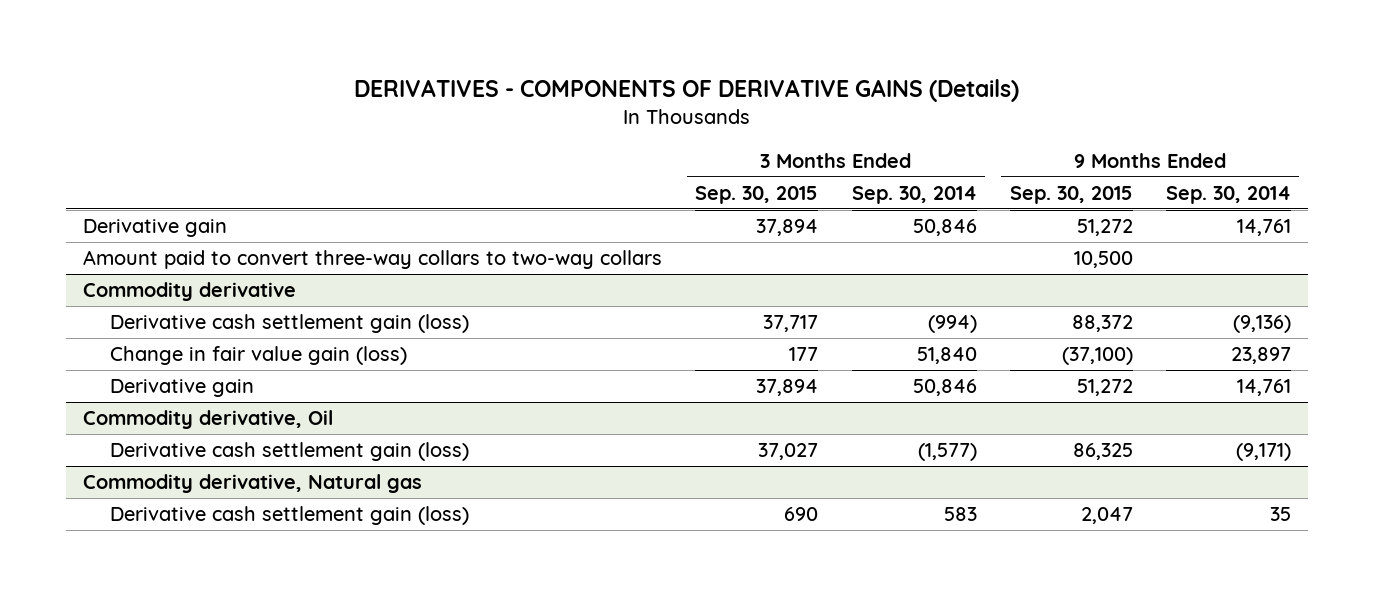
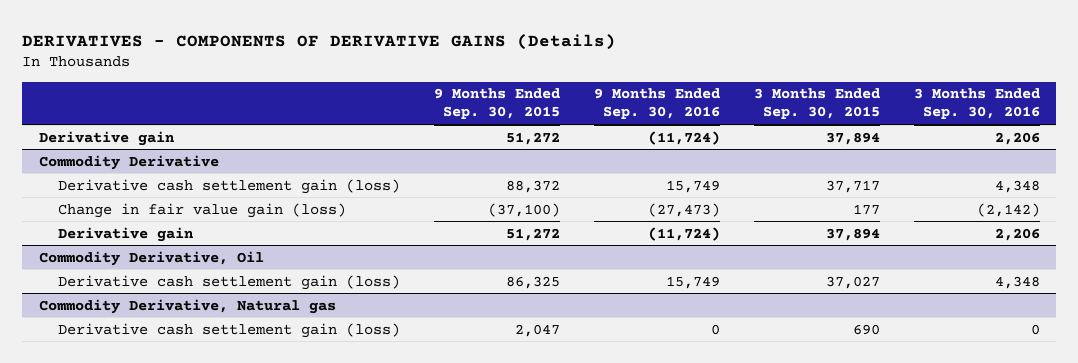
[851,185,977,204] Sep. 30, 2014 -> none
[1165,185,1291,204] Sep. 30, 2014 -> none
none -> [593,88,720,120] 9 Months Ended Sep. 30, 2016
none -> [913,88,1040,120] 3 Months Ended Sep. 30, 2016
[83,250,663,270] Amount paid to convert three-way collars to two-way collars -> none
[83,282,297,302] Commodity derivative -> [38,154,219,170] Commodity Derivative
[83,410,334,430] Commodity derivative, Oil -> [38,250,264,266] Commodity Derivative, Oil
[83,474,423,494] Commodity derivative, Natural gas -> [38,298,336,314] Commodity Derivative, Natural gas

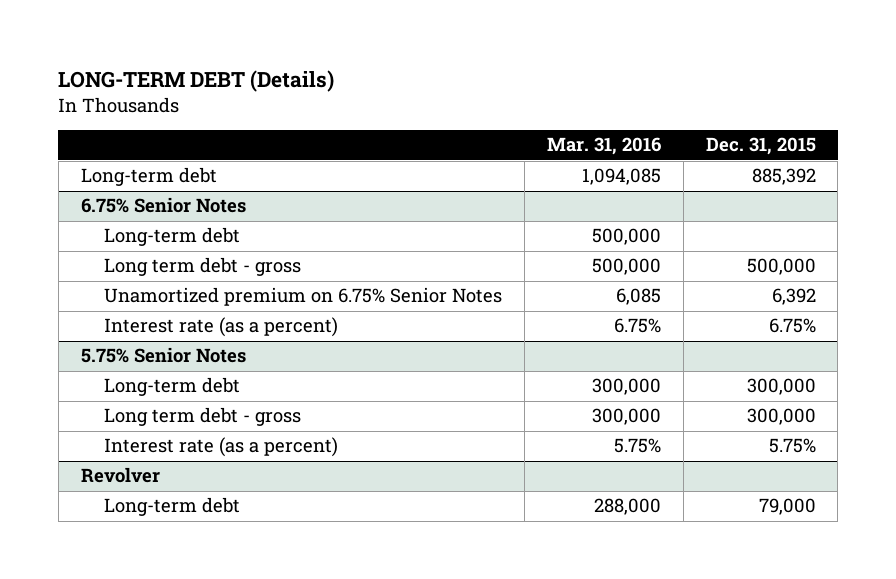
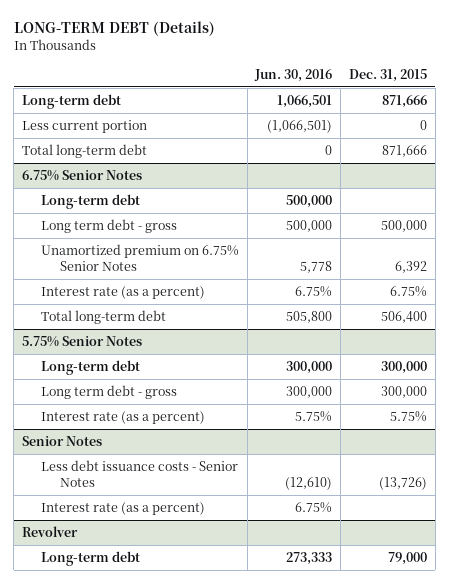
[546,137,661,156] Mar. 31, 2016 -> none
none -> [254,68,333,82] Jun. 30, 2016
[751,168,816,186] 885,392 -> [382,94,428,108] 871,666
none -> [22,119,148,133] Less current portion
none -> [22,143,148,158] Total long-term debt
none -> [40,309,166,324] Total long-term debt
none -> [22,435,103,446] Senior Notes
none -> [40,459,238,487] Less debt issuance costs - Senior Notes
none -> [40,501,205,515] Interest rate (as a percent)

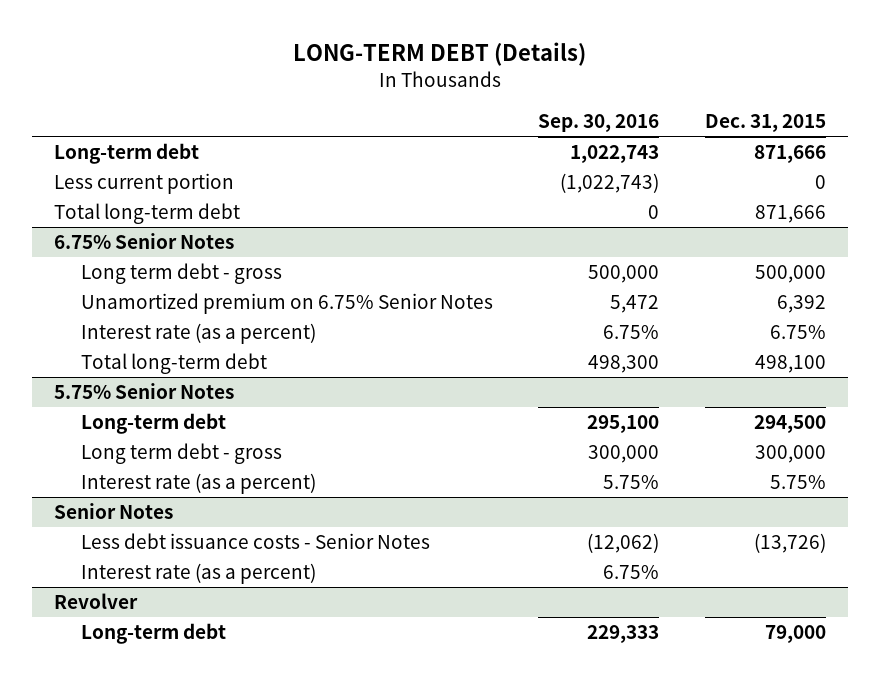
[254,68,333,82] Jun. 30, 2016 -> none
none -> [538,114,660,133] Sep. 30, 2016
[40,193,140,209] Long-term debt -> none
[381,310,428,323] 506,400 -> [754,354,826,373] 498,100
[381,360,428,374] 300,000 -> [753,414,826,433] 294,500

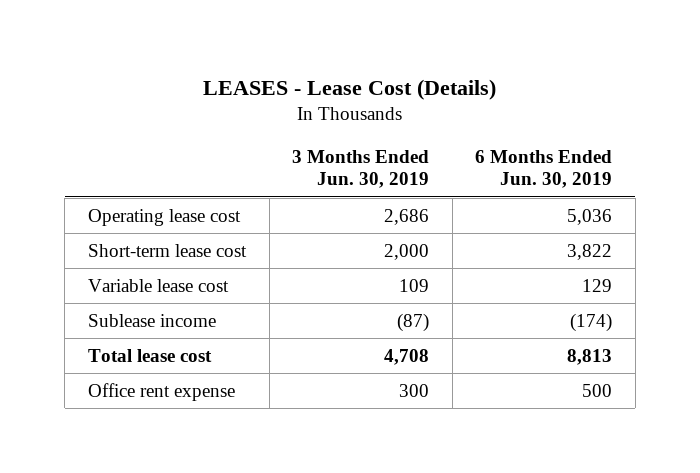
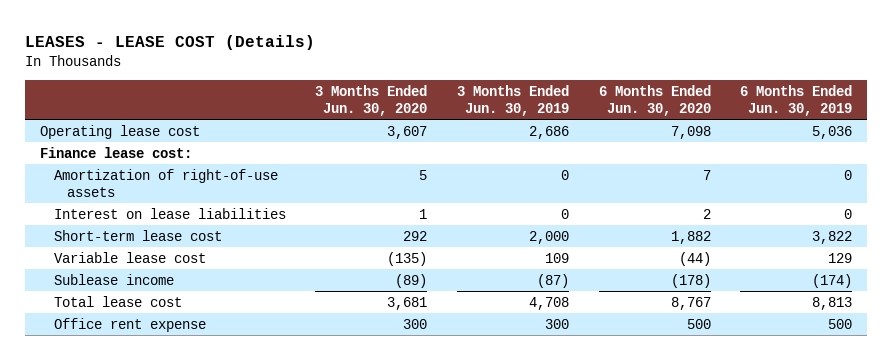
[203,78,497,100] LEASES - Lease Cost (Details) -> [25,35,316,51] LEASES - LEASE COST (Details)
none -> [315,84,428,117] 3 Months Ended Jun. 30, 2020
none -> [598,84,711,117] 6 Months Ended Jun. 30, 2020
none -> [40,146,193,158] Finance lease cost:
none -> [53,168,278,197] Amortization of right-of-use assets
none -> [53,207,286,219] Interest on lease liabilities

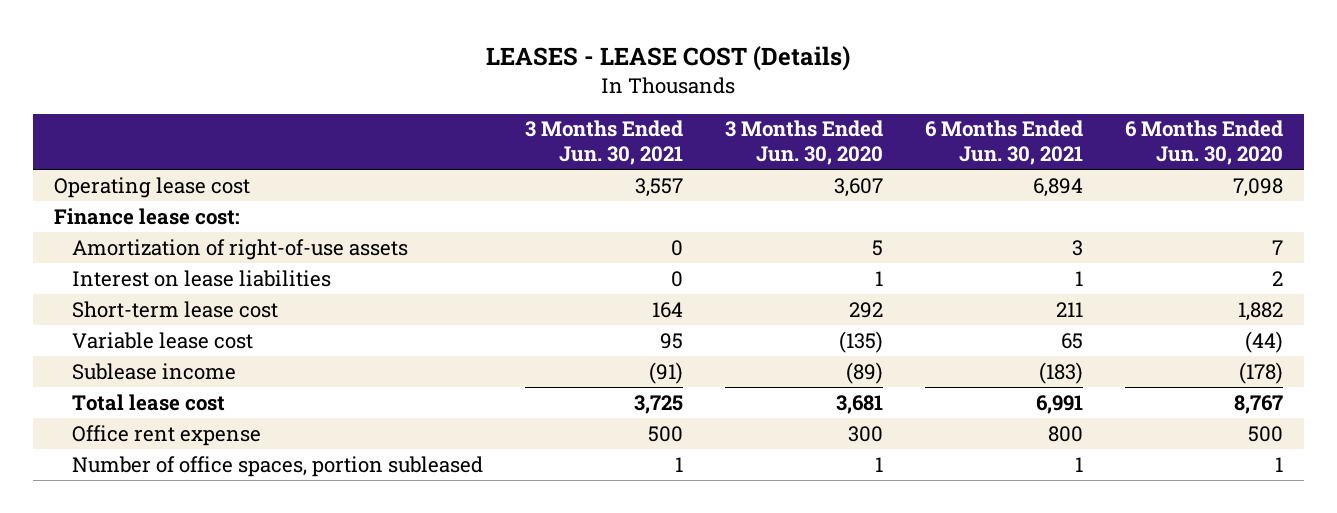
[457,84,570,117] 3 Months Ended Jun. 30, 2019 -> none
[740,84,853,117] 6 Months Ended Jun. 30, 2019 -> none
none -> [524,120,683,166] 3 Months Ended Jun. 30, 2021
none -> [925,120,1084,166] 6 Months Ended Jun. 30, 2021
none -> [71,455,483,477] Number of office spaces, portion subleased

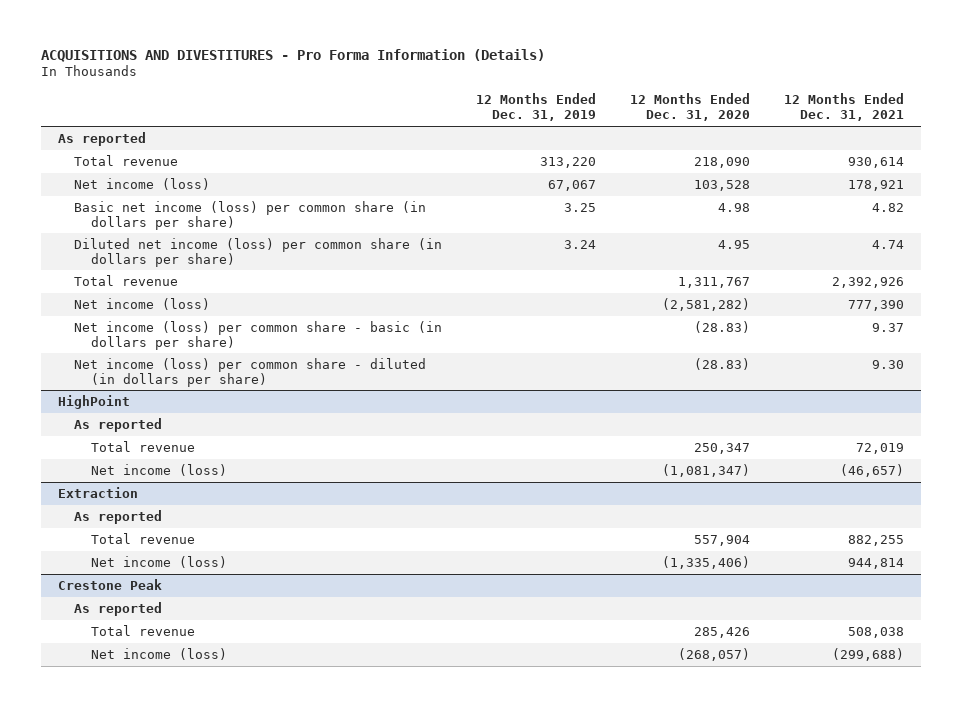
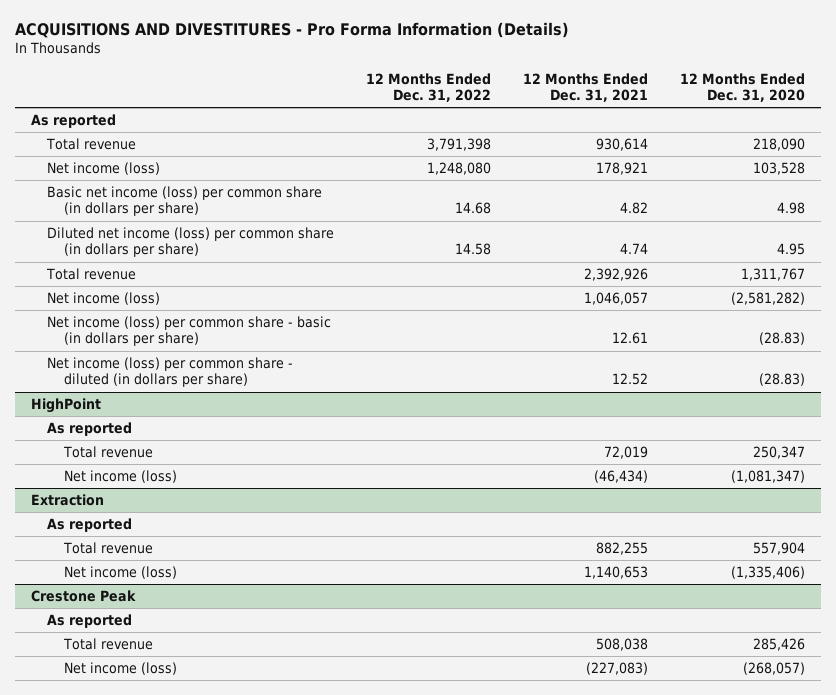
[476,93,597,122] 12 Months Ended Dec. 31, 2019 -> none
none -> [366,72,492,103] 12 Months Ended Dec. 31, 2022
[848,299,905,311] 777,390 -> [584,292,649,306] 1,046,057
[872,322,905,332] 9.37 -> [612,332,649,345] 12.61
[872,359,905,369] 9.30 -> [612,373,649,386] 12.52
[840,463,905,477] (46,657) -> [594,470,649,484] (46,434)
[848,557,905,569] 944,814 -> [584,566,649,580] 1,140,653
[832,647,905,661] (299,688) -> [586,662,649,676] (227,083)

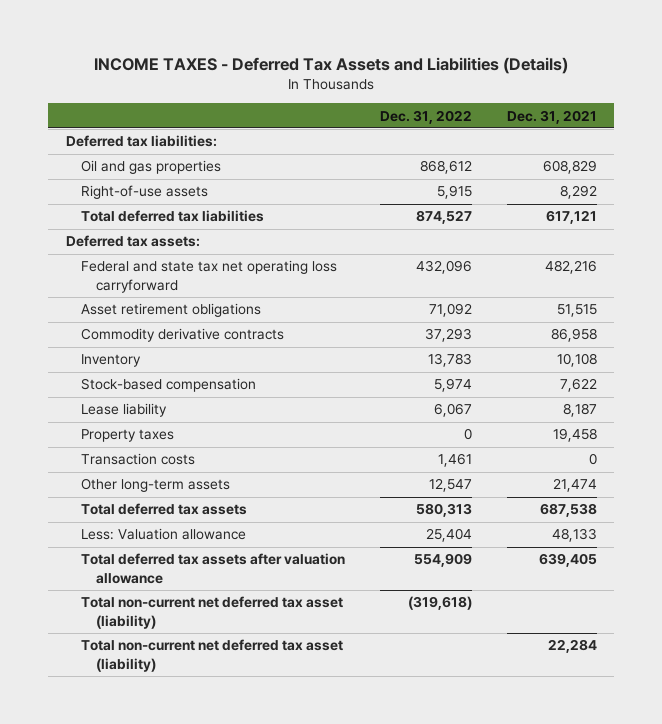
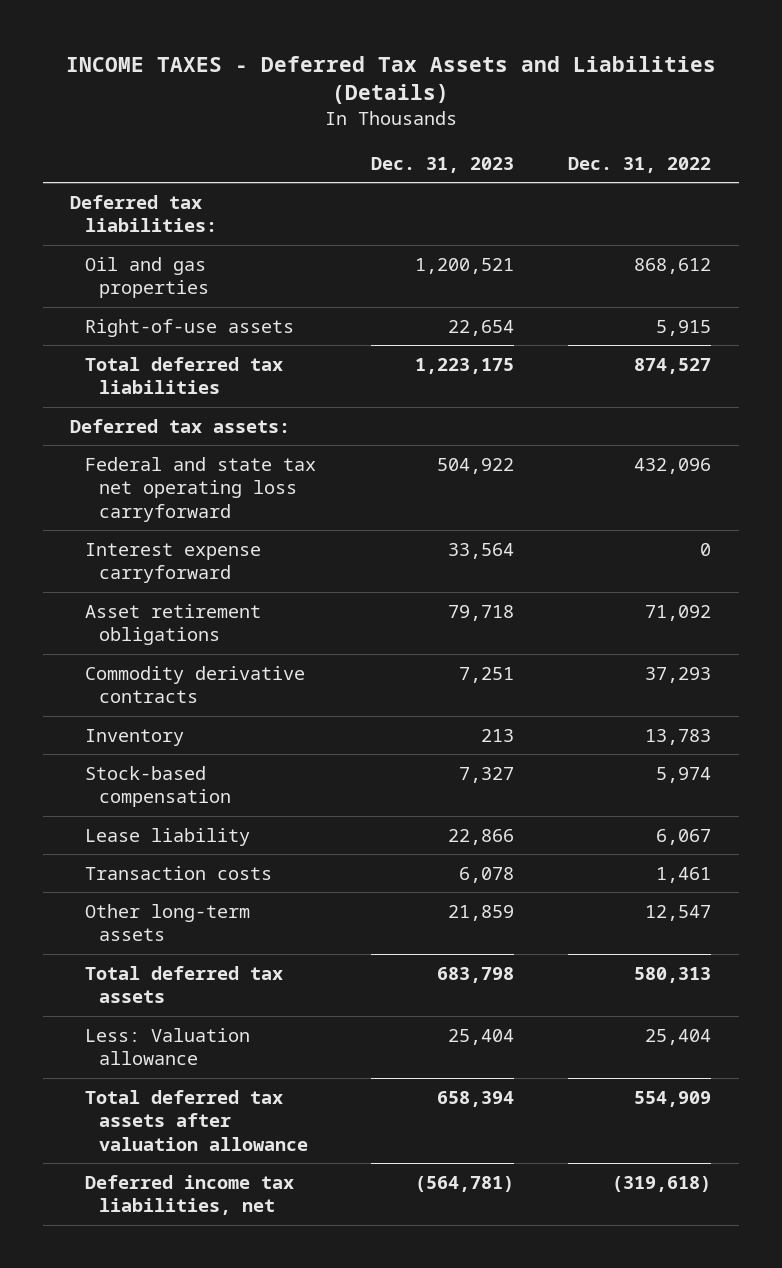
[506,109,597,124] Dec. 31, 2021 -> none
none -> [370,156,514,173] Dec. 31, 2023
none -> [84,542,261,584] Interest expense carryforward
[80,429,174,443] Property taxes -> none
[80,639,343,672] Total non-current net deferred tax asset (liability) -> none
[80,596,343,629] Total non-current net deferred tax asset (liability) -> [84,1174,294,1216] Deferred income tax liabilities, net

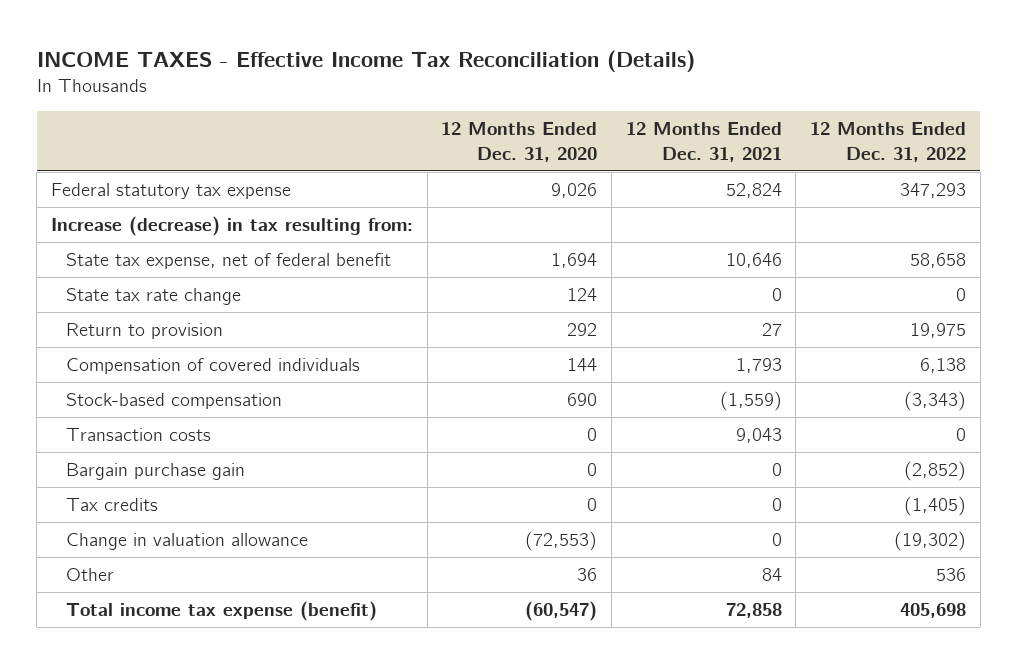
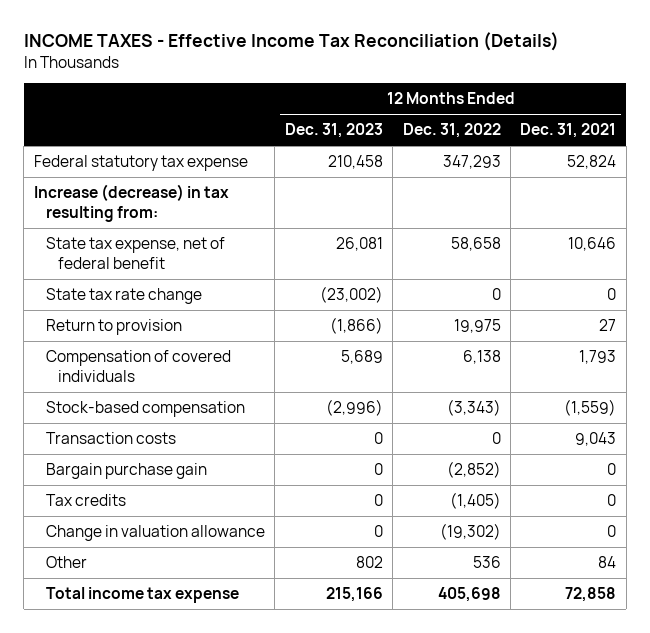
[441,122,598,162] 12 Months Ended Dec. 31, 2020 -> none
none -> [284,123,383,139] Dec. 31, 2023
[66,601,378,622] Total income tax expense (benefit) -> [45,587,239,604] Total income tax expense

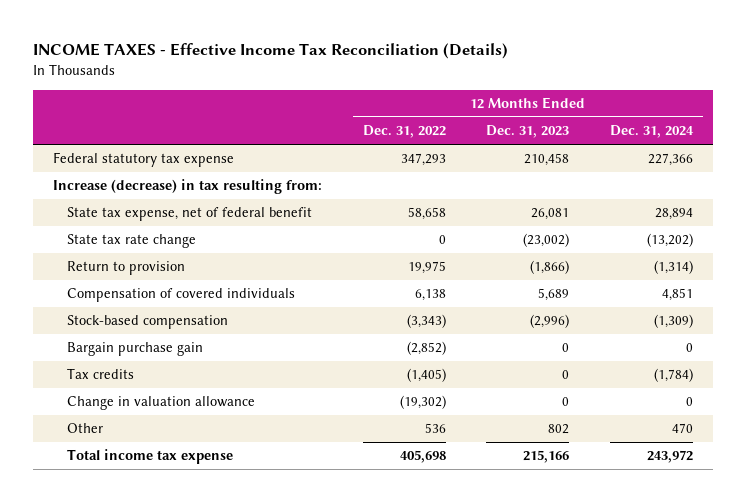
[520,123,617,139] Dec. 31, 2021 -> none
none -> [609,125,694,139] Dec. 31, 2024
[45,432,176,445] Transaction costs -> none

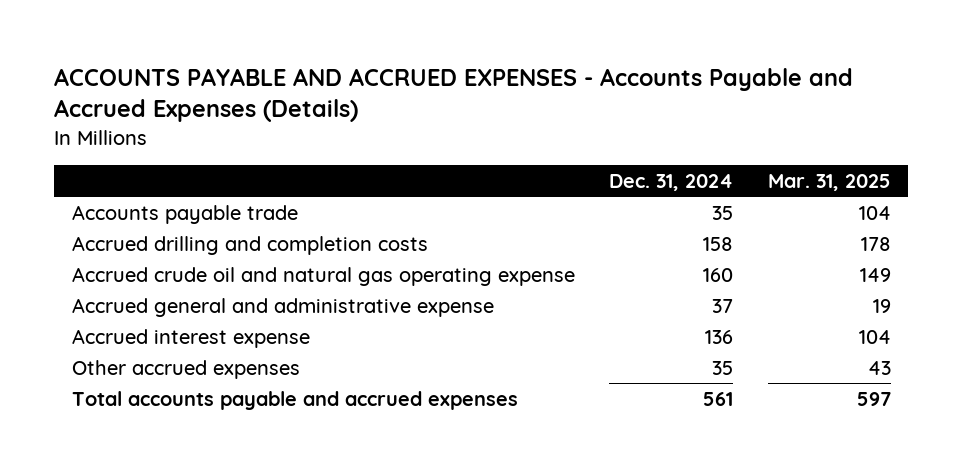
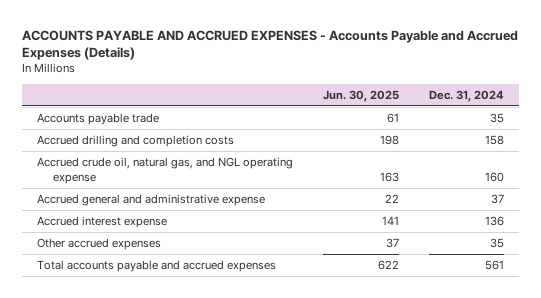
[767,173,891,191] Mar. 31, 2025 -> none
none -> [322,89,399,102] Jun. 30, 2025
[71,266,575,286] Accrued crude oil and natural gas operating expense -> [36,156,293,184] Accrued crude oil, natural gas, and NGL operating expense

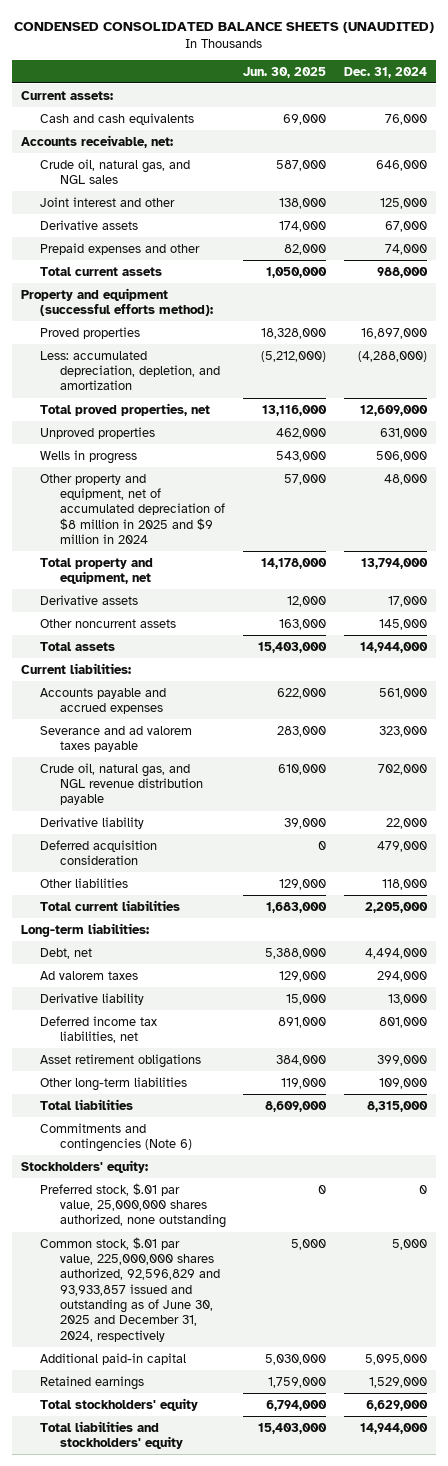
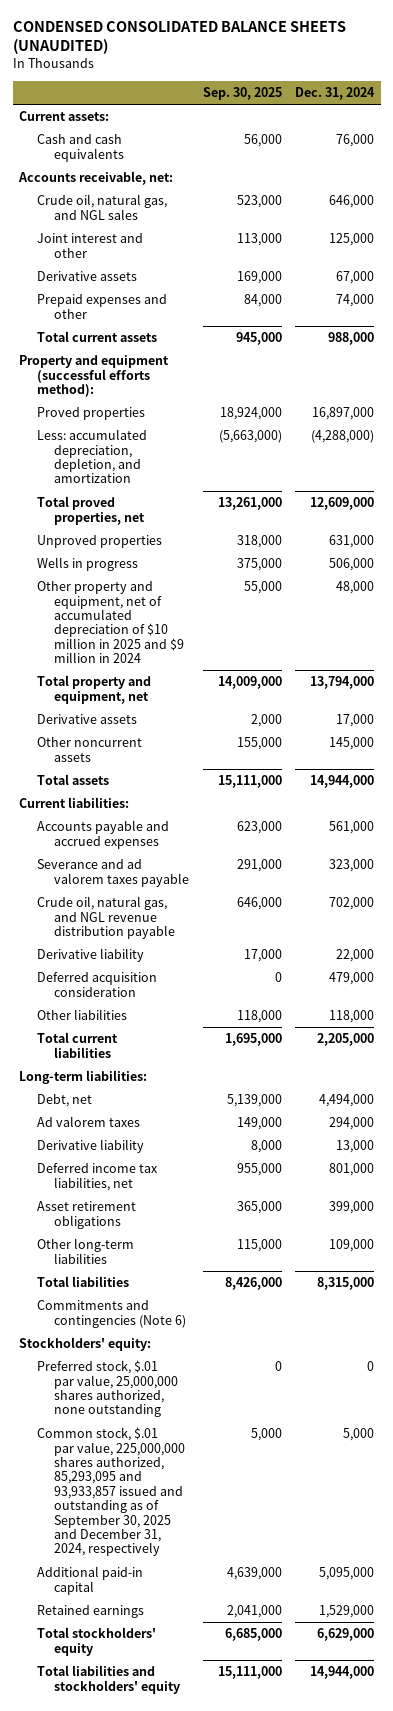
[243,66,327,78] Jun. 30, 2025 -> none
none -> [202,87,282,101] Sep. 30, 2025
[40,473,225,544] Other property and equipment, net of accumulated depreciation of $8 million in 2025 and $9 million in 2024 -> [36,581,185,664] Other property and equipment, net of accumulated depreciation of $10 million in 2025 and $9 million in 2024
[40,1236,220,1342] Common stock, $.01 par value, 225,000,000 shares authorized, 92,596,829 and 93,933,857 issued and outstanding as of June 30, 2025 and December 31, 2024, respectively -> [36,1427,186,1557] Common stock, $.01 par value, 225,000,000 shares authorized, 85,293,095 and 93,933,857 issued and outstanding as of September 30, 2025 and December 31, 2024, respectively

